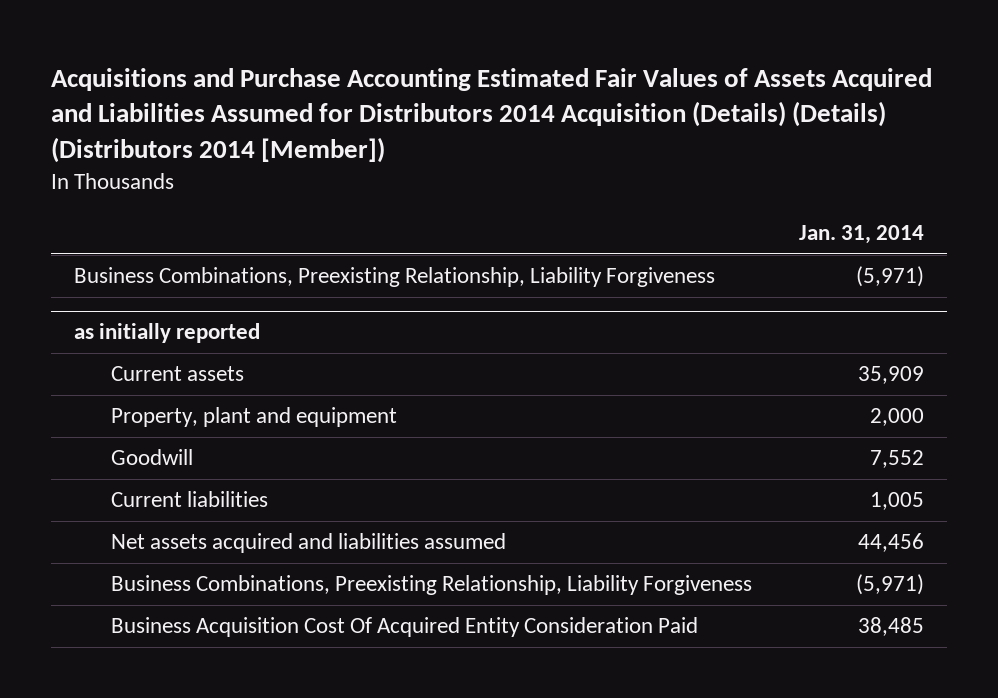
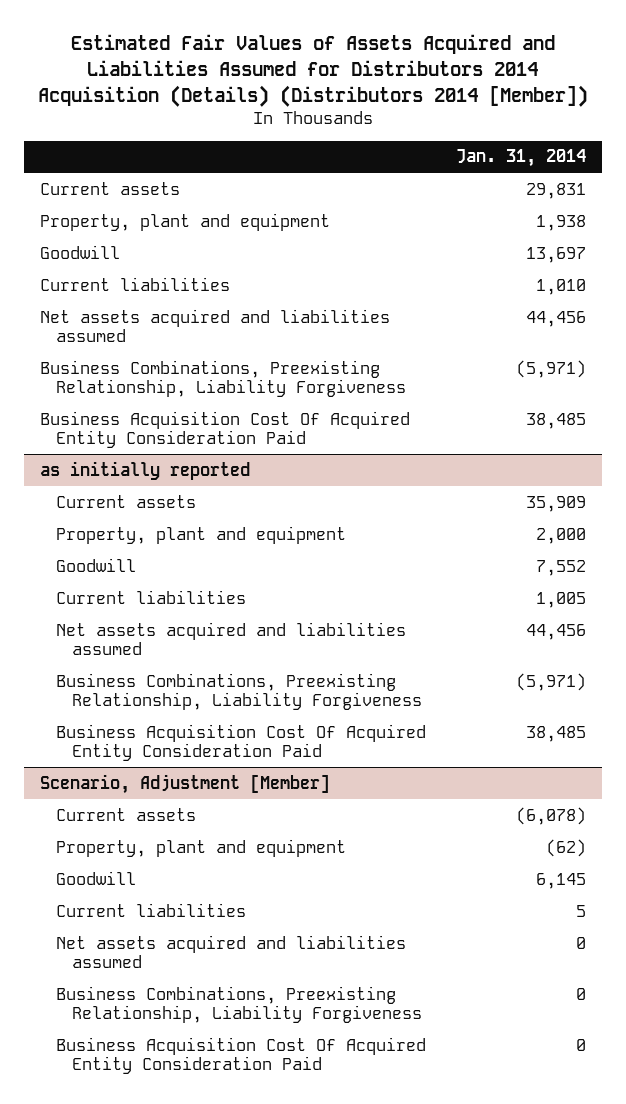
[51,67,933,163] Acquisitions and Purchase Accounting Estimated Fair Values of Assets Acquired and Liabilities Assumed for Distributors 2014 Acquisition (Details) (Details) (Distributors 2014 [Member]) -> [38,34,589,107] Estimated Fair Values of Assets Acquired and Liabilities Assumed for Distributors 2014 Acquisition (Details) (Distributors 2014 [Member])
none -> [39,181,180,195] Current assets
none -> [39,212,330,231] Property, plant and equipment
none -> [39,244,120,259] Goodwill
none -> [39,276,230,291] Current liabilities
none -> [39,308,390,343] Net assets acquired and liabilities assumed
none -> [39,410,410,449] Business Acquisition Cost Of Acquired Entity Consideration Paid
none -> [39,773,330,794] Scenario, Adjustment [Member]
none -> [55,807,196,821] Current assets
none -> [55,838,346,857] Property, plant and equipment
none -> [55,870,136,885] Goodwill
none -> [55,902,246,917] Current liabilities
none -> [55,934,406,969] Net assets acquired and liabilities assumed
none -> [55,985,422,1024] Business Combinations, Preexisting Relationship, Liability Forgiveness
none -> [55,1036,426,1075] Business Acquisition Cost Of Acquired Entity Consideration Paid

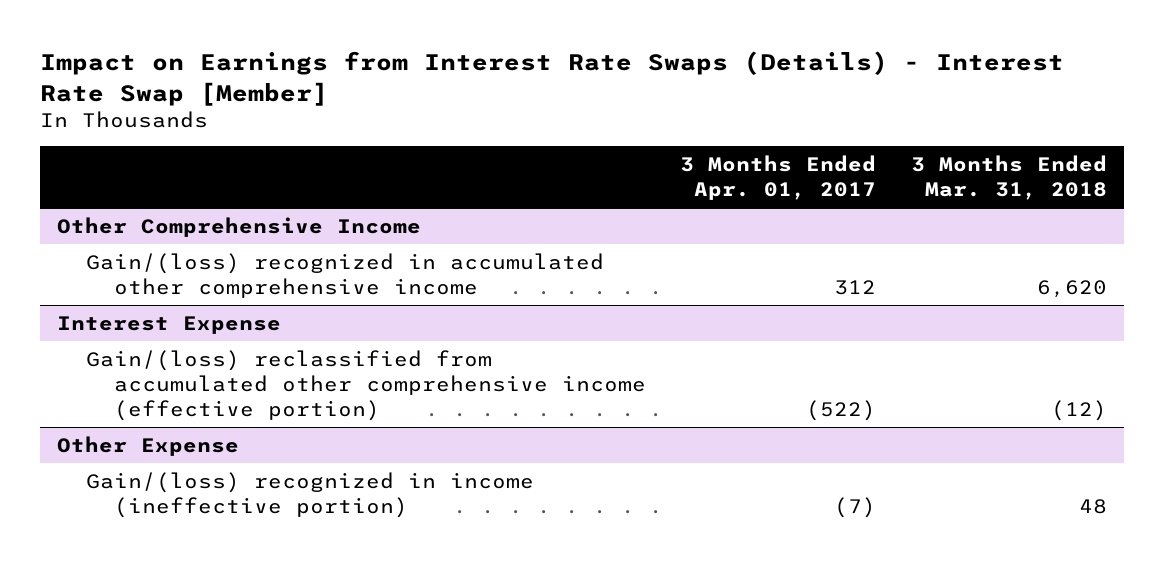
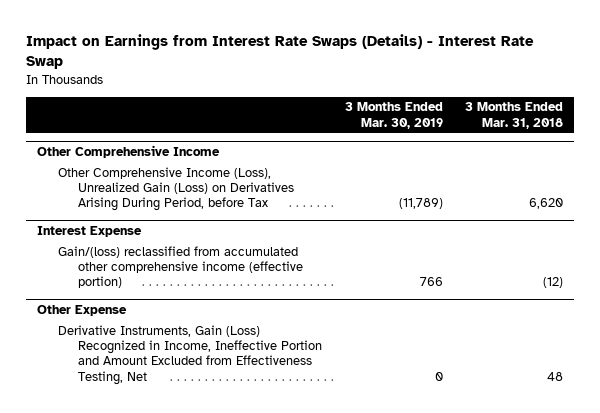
[39,51,1064,106] Impact on Earnings from Interest Rate Swaps (Details) - Interest Rate Swap [Member] -> [25,33,534,70] Impact on Earnings from Interest Rate Swaps (Details) - Interest Rate Swap
[680,155,877,201] 3 Months Ended Apr. 01, 2017 -> none
none -> [344,102,443,129] 3 Months Ended Mar. 30, 2019
[85,252,604,298] Gain/(loss) recognized in accumulated other comprehensive income -> [57,166,295,212] Other Comprehensive Income (Loss), Unrealized Gain (Loss) on Derivatives Arising During Period, before Tax
[85,471,534,518] Gain/(loss) recognized in income (ineffective portion) -> [57,324,323,385] Derivative Instruments, Gain (Loss) Recognized in Income, Ineffective Portion and Amount Excluded from Effectiveness Testing, Net

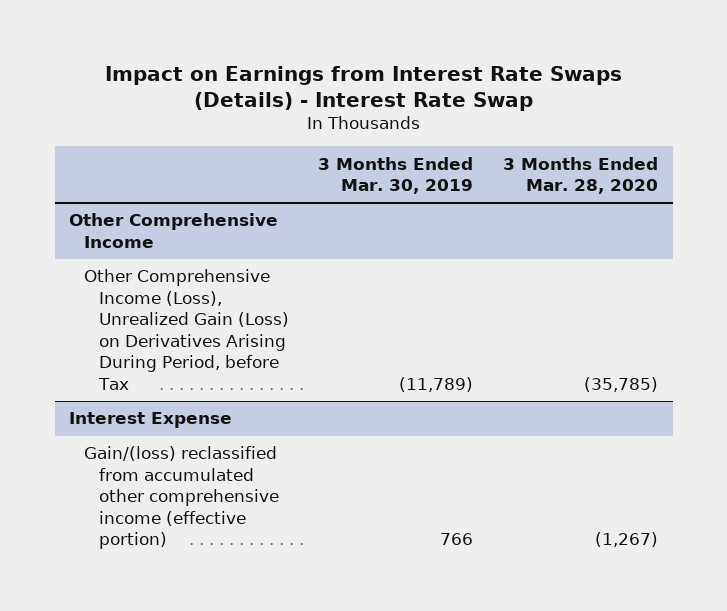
[464,102,563,129] 3 Months Ended Mar. 31, 2018 -> none
none -> [502,156,658,194] 3 Months Ended Mar. 28, 2020
[36,305,127,317] Other Expense -> none
[57,324,323,385] Derivative Instruments, Gain (Loss) Recognized in Income, Ineffective Portion and Amount Excluded from Effectiveness Testing, Net -> none

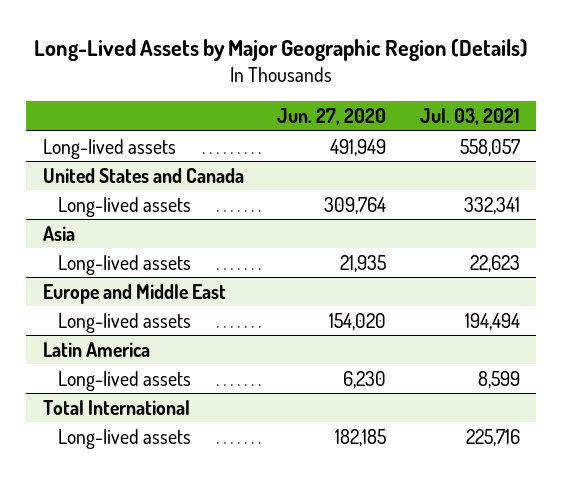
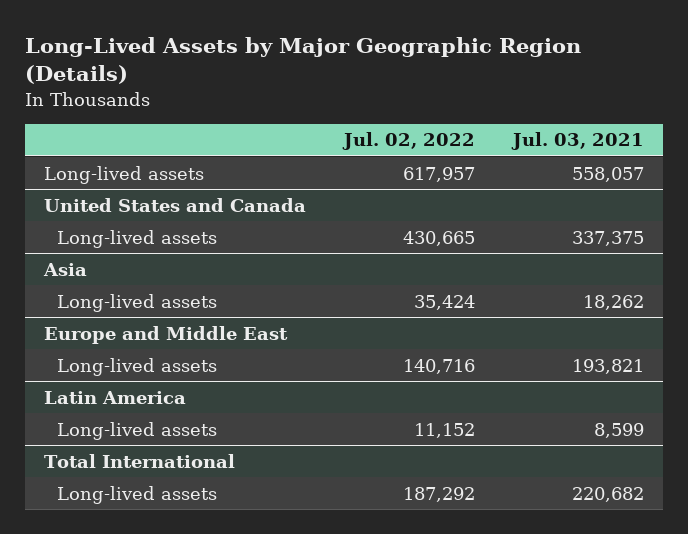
[277,108,387,126] Jun. 27, 2020 -> none
none -> [341,132,475,151] Jul. 02, 2022
[463,196,520,214] 332,341 -> [571,230,644,246] 337,375
[469,254,520,272] 22,623 -> [582,294,644,310] 18,262
[464,312,520,330] 194,494 -> [571,358,644,374] 193,821
[465,428,520,446] 225,716 -> [571,486,644,502] 220,682

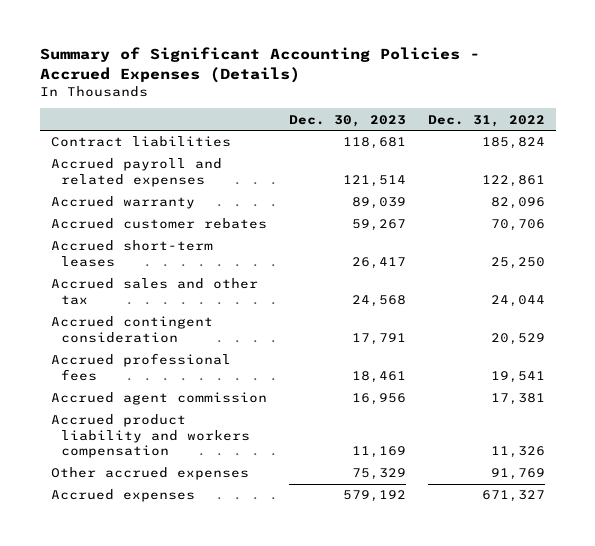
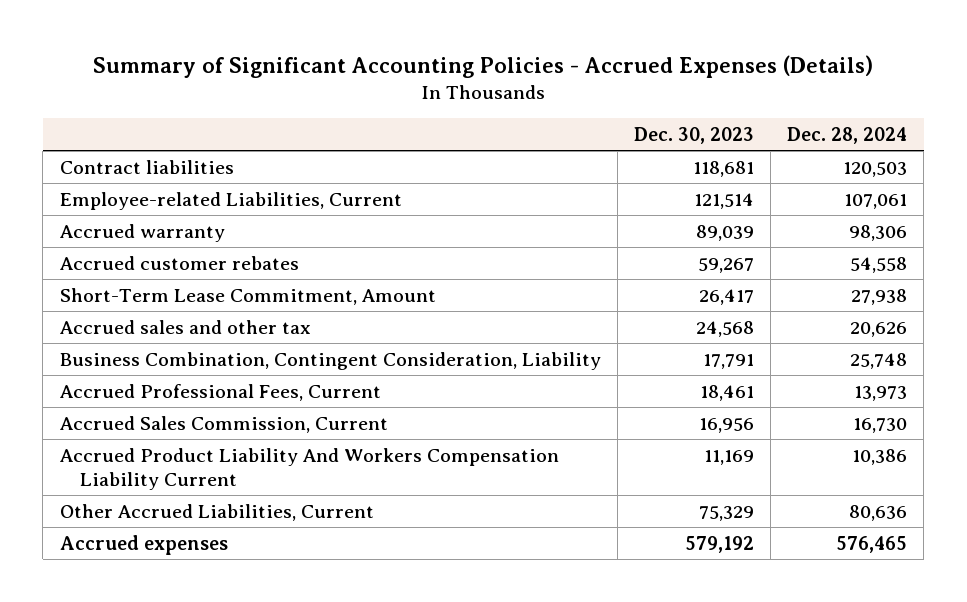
[427,114,545,127] Dec. 31, 2022 -> none
none -> [787,126,908,144] Dec. 28, 2024
[50,158,222,187] Accrued payroll and related expenses -> [59,191,402,210] Employee-related Liabilities, Current
[50,240,213,267] Accrued short-term leases -> [59,287,436,305] Short-Term Lease Commitment, Amount
[50,316,213,343] Accrued contingent consideration -> [59,351,601,370] Business Combination, Contingent Consideration, Liability
[50,353,231,381] Accrued professional fees -> [59,383,381,401] Accrued Professional Fees, Current
[50,392,267,406] Accrued agent commission -> [59,415,388,433] Accrued Sales Commission, Current
[50,414,251,459] Accrued product liability and workers compensation -> [59,447,559,490] Accrued Product Liability And Workers Compensation Liability Current
[50,467,249,481] Other accrued expenses -> [59,503,374,521] Other Accrued Liabilities, Current

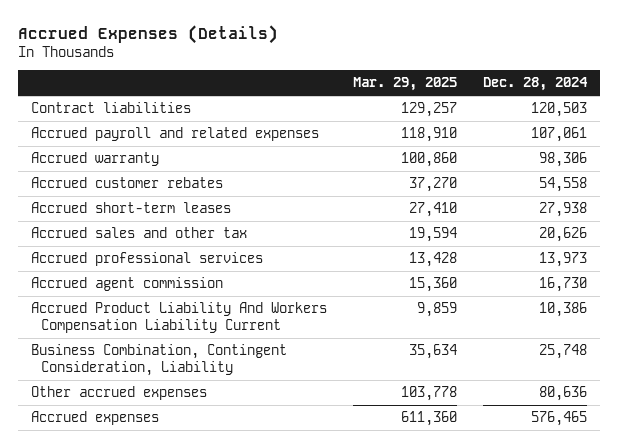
[93,54,874,78] Summary of Significant Accounting Policies - Accrued Expenses (Details) -> [17,24,278,44] Accrued Expenses (Details)
[633,126,754,144] Dec. 30, 2023 -> none
none -> [352,77,457,92] Mar. 29, 2025
[59,191,402,210] Employee-related Liabilities, Current -> [30,127,319,142] Accrued payroll and related expenses
[59,287,436,305] Short-Term Lease Commitment, Amount -> [30,202,231,214] Accrued short-term leases
[59,383,381,401] Accrued Professional Fees, Current -> [30,252,263,267] Accrued professional services
[59,415,388,433] Accrued Sales Commission, Current -> [30,277,223,292] Accrued agent commission
[59,351,601,370] Business Combination, Contingent Consideration, Liability -> [30,344,287,377] Business Combination, Contingent Consideration, Liability
[59,503,374,521] Other Accrued Liabilities, Current -> [30,386,207,401] Other accrued expenses

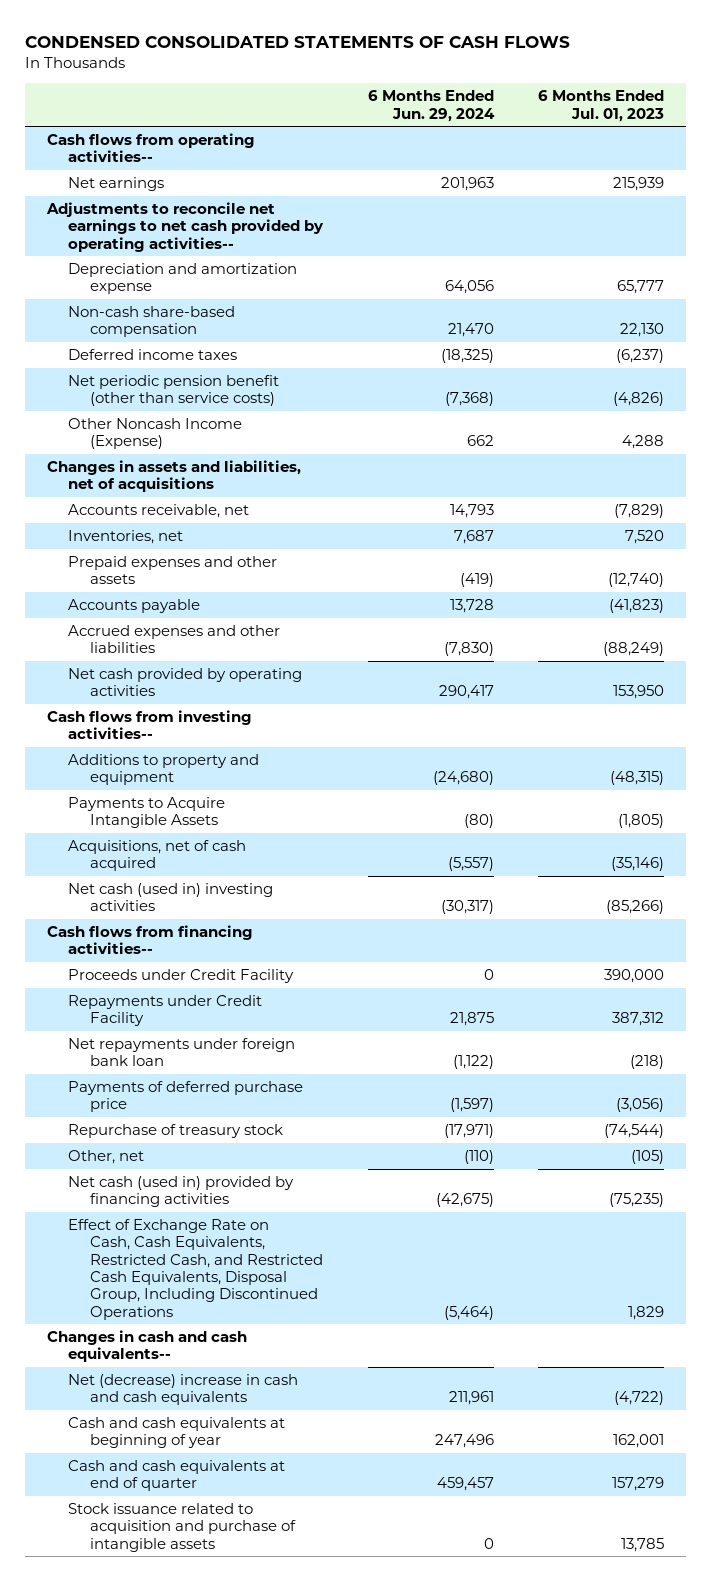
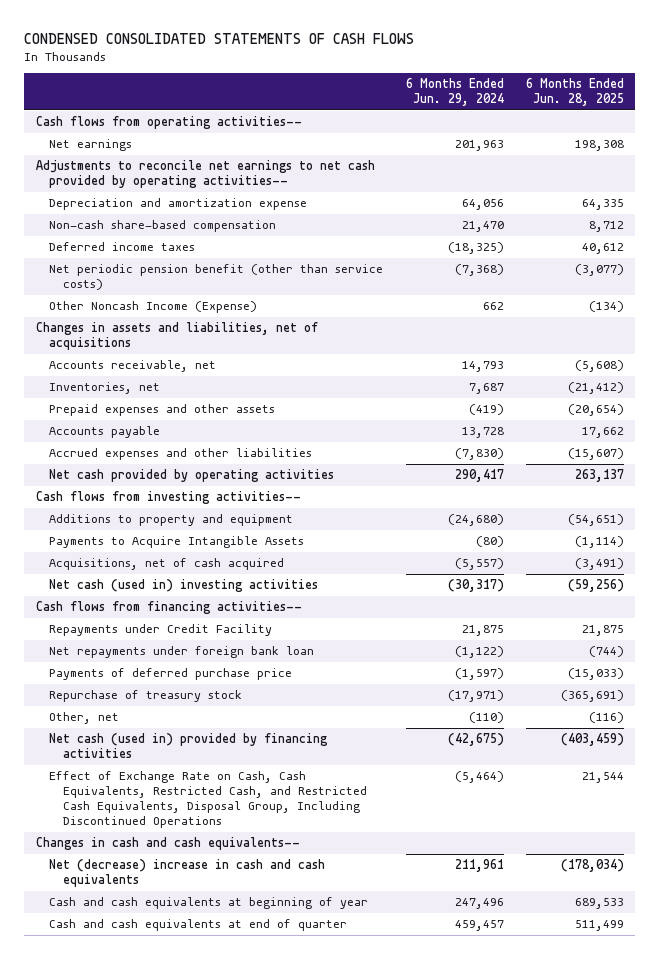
[537,90,664,122] 6 Months Ended Jul. 01, 2023 -> none
none -> [525,78,624,107] 6 Months Ended Jun. 28, 2025
[68,969,295,984] Proceeds under Credit Facility -> none
[68,1503,296,1552] Stock issuance related to acquisition and purchase of intangible assets -> none

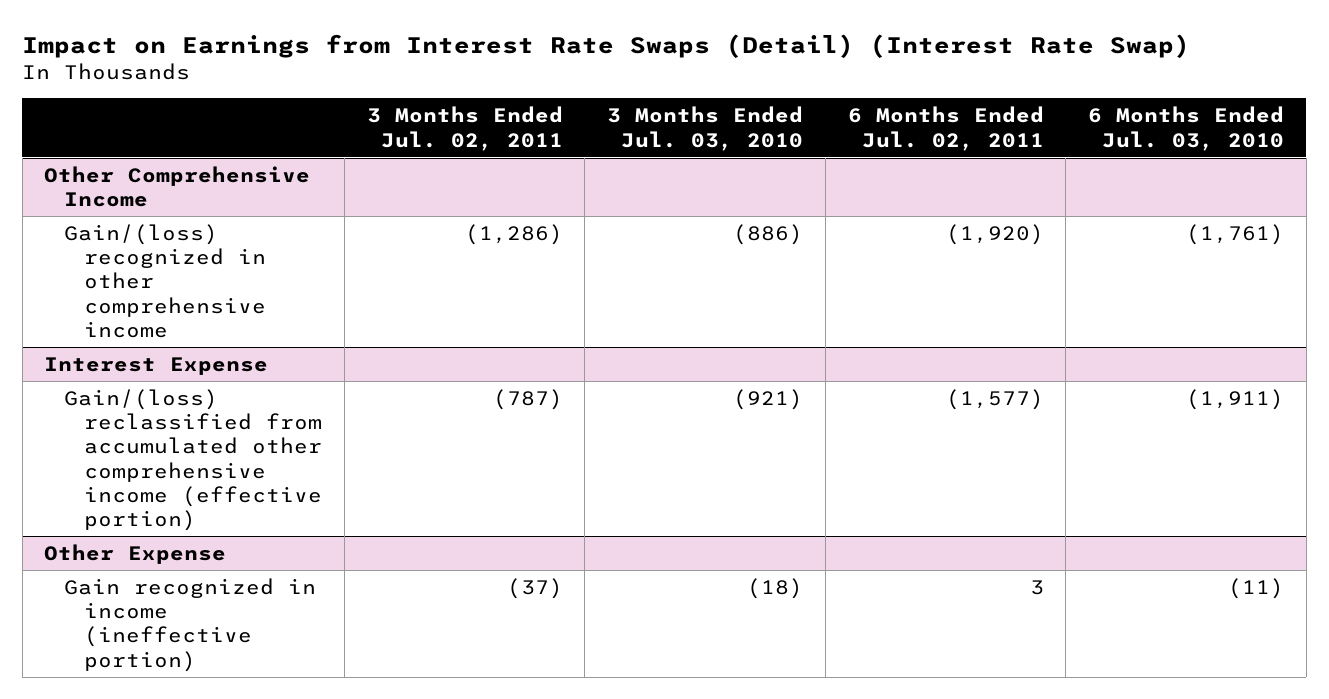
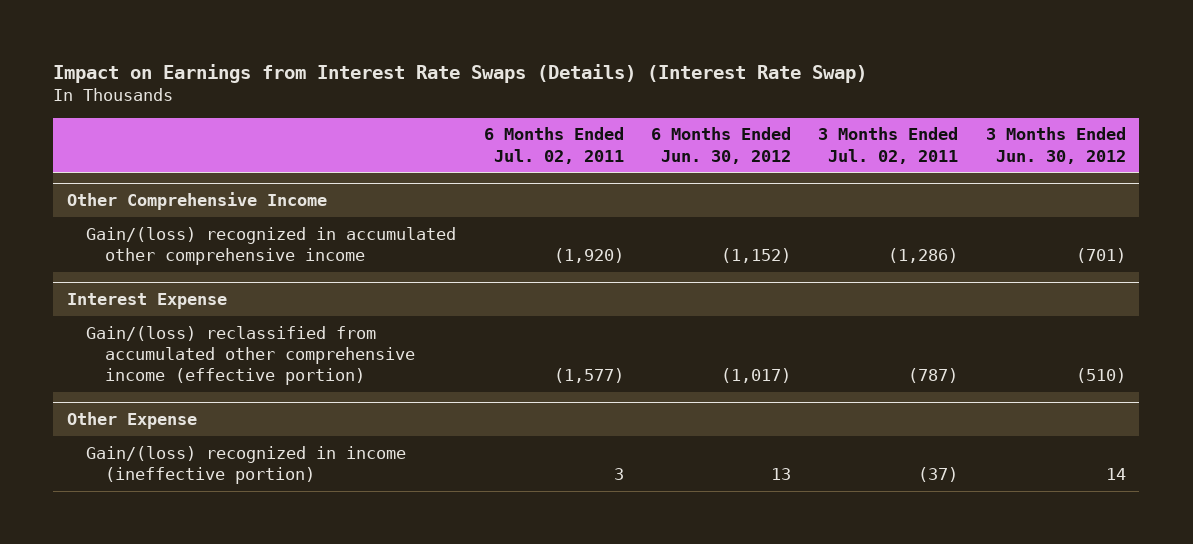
[22,33,1191,58] Impact on Earnings from Interest Rate Swaps (Detail) (Interest Rate Swap) -> [53,63,868,83] Impact on Earnings from Interest Rate Swaps (Details) (Interest Rate Swap)
[607,106,804,151] 3 Months Ended Jul. 03, 2010 -> none
[1088,106,1285,151] 6 Months Ended Jul. 03, 2010 -> none
none -> [650,127,791,164] 6 Months Ended Jun. 30, 2012
none -> [985,127,1126,164] 3 Months Ended Jun. 30, 2012
[64,223,266,338] Gain/(loss) recognized in other comprehensive income -> [86,226,457,266] Gain/(loss) recognized in accumulated other comprehensive income
[64,577,317,672] Gain recognized in income (ineffective portion) -> [86,445,407,485] Gain/(loss) recognized in income (ineffective portion)

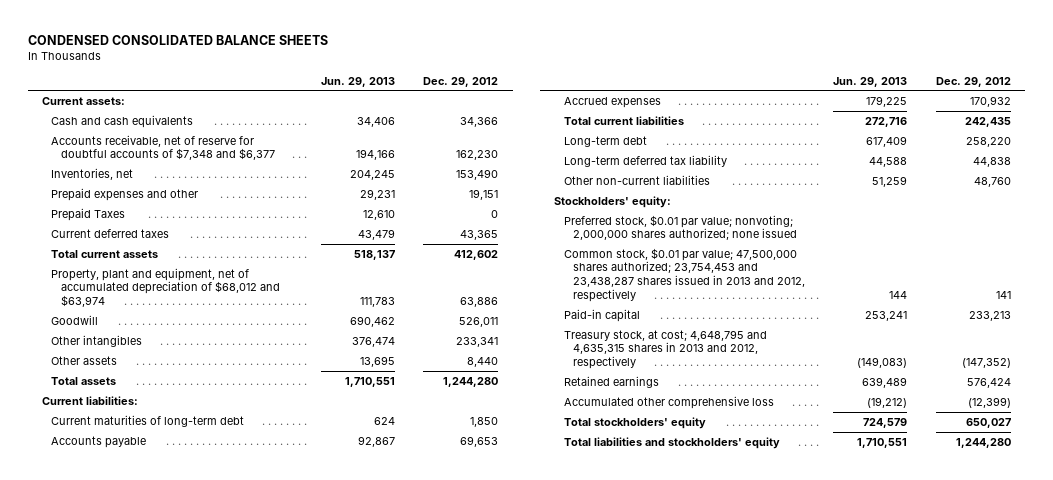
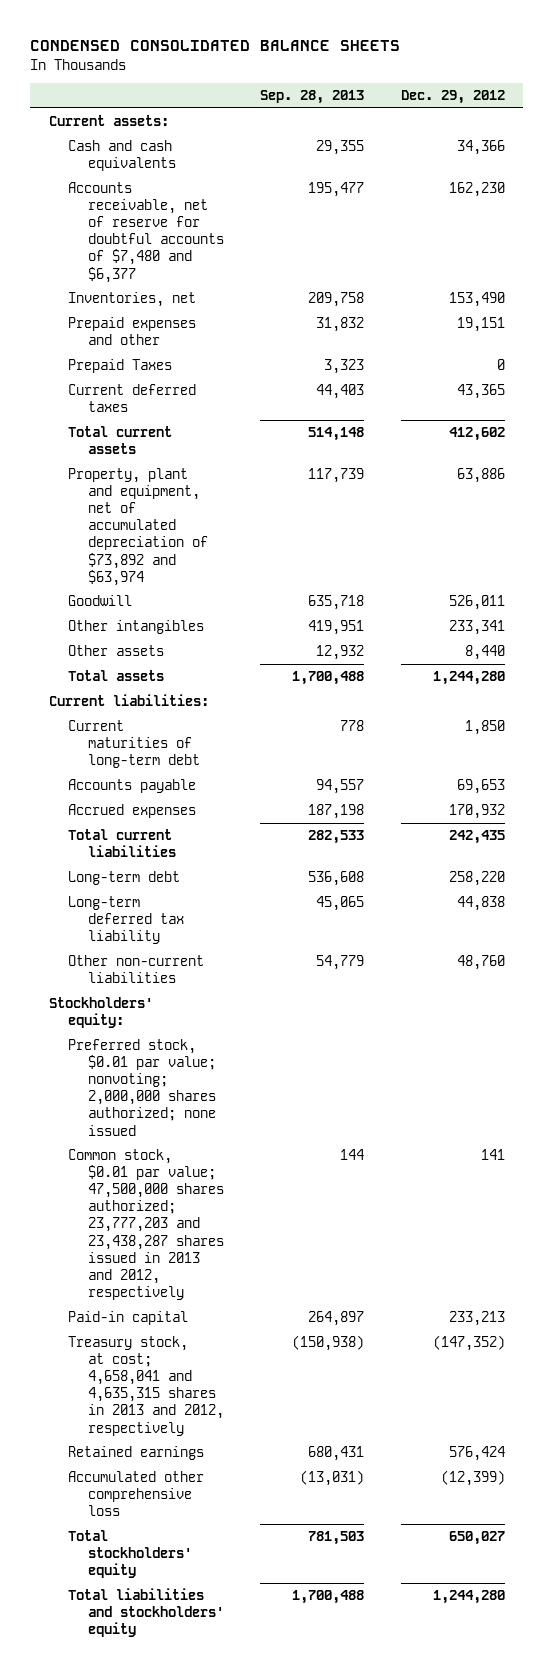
[321,76,396,87] Jun. 29, 2013 -> none
none -> [260,90,365,105] Sep. 28, 2013
[51,134,275,161] Accounts receivable, net of reserve for doubtful accounts of $7,348 and $6,377 -> [68,182,224,283] Accounts receivable, net of reserve for doubtful accounts of $7,480 and $6,377
[51,267,280,308] Property, plant and equipment, net of accumulated depreciation of $68,012 and $63,974 -> [68,468,208,586] Property, plant and equipment, net of accumulated depreciation of $73,892 and $63,974
[563,247,806,302] Common stock, $0.01 par value; 47,500,000 shares authorized; 23,754,453 and 23,438,287 shares issued in 2013 and 2012, respectively -> [68,1149,224,1300] Common stock, $0.01 par value; 47,500,000 shares authorized; 23,777,203 and 23,438,287 shares issued in 2013 and 2012, respectively
[563,329,767,370] Treasury stock, at cost; 4,648,795 and 4,635,315 shares in 2013 and 2012, respectively -> [68,1336,224,1436] Treasury stock, at cost; 4,658,041 and 4,635,315 shares in 2013 and 2012, respectively

